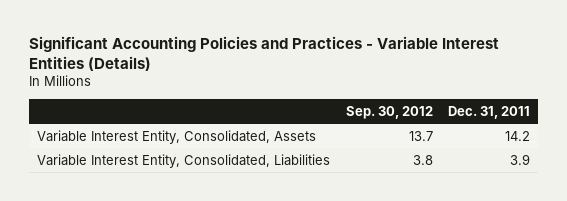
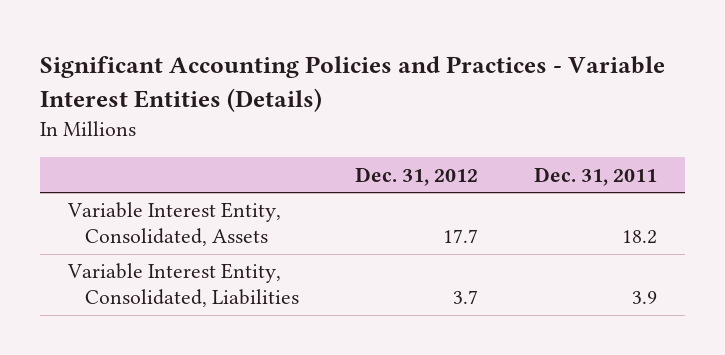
[345,105,433,119] Sep. 30, 2012 -> none
none -> [355,166,479,186] Dec. 31, 2012
[505,130,531,141] 14.2 -> [622,230,658,245] 18.2

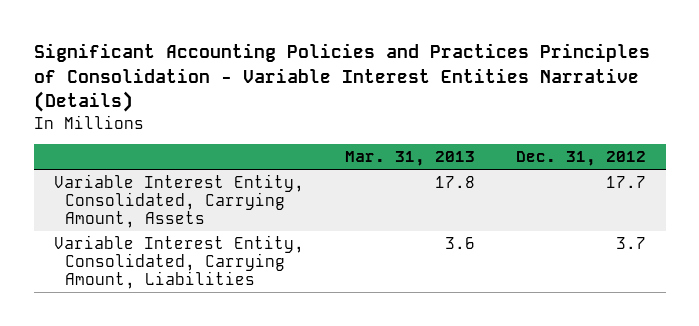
[39,56,665,112] Significant Accounting Policies and Practices - Variable Interest Entities (Details) -> [33,43,650,113] Significant Accounting Policies and Practices Principles of Consolidation - Variable Interest Entities Narrative (Details)
[534,166,658,186] Dec. 31, 2011 -> none
none -> [344,151,475,167] Mar. 31, 2013
[66,202,281,247] Variable Interest Entity, Consolidated, Assets -> [53,173,304,229] Variable Interest Entity, Consolidated, Carrying Amount, Assets
[66,263,299,308] Variable Interest Entity, Consolidated, Liabilities -> [53,234,304,290] Variable Interest Entity, Consolidated, Carrying Amount, Liabilities

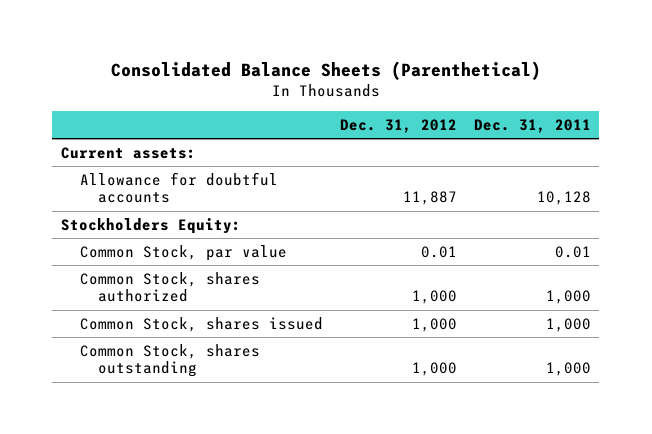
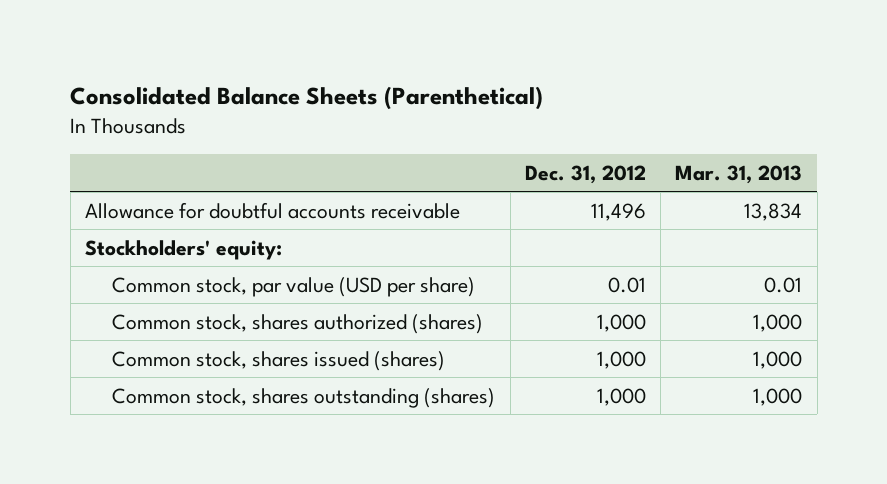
[473,118,591,133] Dec. 31, 2011 -> none
none -> [675,164,803,184] Mar. 31, 2013
[61,146,197,159] Current assets: -> none
[79,171,278,204] Allowance for doubtful accounts -> [84,201,460,219] Allowance for doubtful accounts receivable
[402,191,457,206] 11,887 -> [590,202,646,221] 11,496
[61,217,242,234] Stockholders Equity: -> [84,239,282,260] Stockholders' equity:
[79,244,287,261] Common Stock, par value -> [112,276,476,297] Common stock, par value (USD per share)
[79,271,260,303] Common Stock, shares authorized -> [112,313,484,334] Common stock, shares authorized (shares)
[79,316,323,332] Common Stock, shares issued -> [112,350,446,371] Common stock, shares issued (shares)
[79,343,260,378] Common Stock, shares outstanding -> [112,387,496,408] Common stock, shares outstanding (shares)

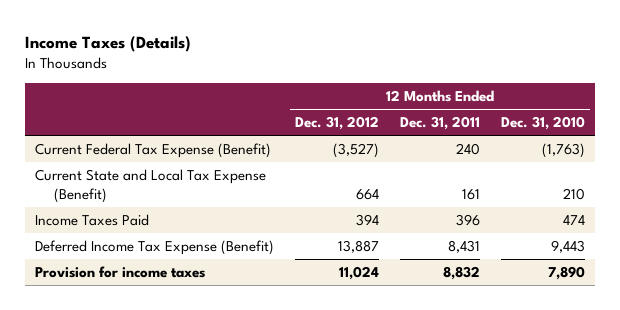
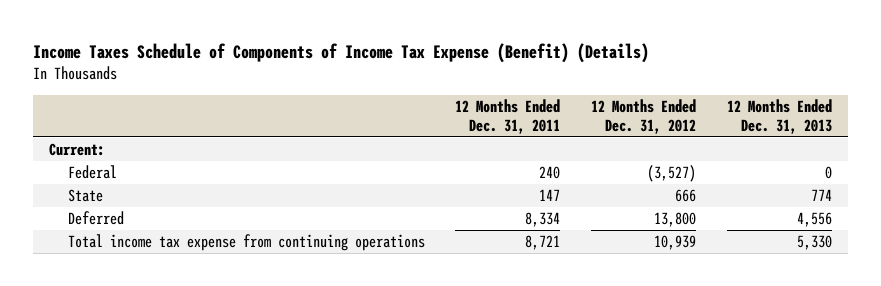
[24,35,191,52] Income Taxes (Details) -> [33,42,650,63] Income Taxes Schedule of Components of Income Tax Expense (Benefit) (Details)
[500,116,585,131] Dec. 31, 2010 -> none
none -> [727,98,833,134] 12 Months Ended Dec. 31, 2013
[35,168,267,203] Current State and Local Tax Expense (Benefit) -> none
[35,213,150,226] Income Taxes Paid -> none
none -> [48,142,105,156] Current:
[35,142,272,158] Current Federal Tax Expense (Benefit) -> [67,164,117,179] Federal
none -> [67,188,103,202] State
[35,239,275,255] Deferred Income Tax Expense (Benefit) -> [67,210,124,225] Deferred
[337,239,379,253] 13,887 -> [654,211,697,227] 13,800
[447,239,480,253] 8,431 -> [525,211,561,227] 8,334
[35,265,206,278] Provision for income taxes -> [67,233,425,251] Total income tax expense from continuing operations
[338,265,379,280] 11,024 -> [654,234,697,250] 10,939
[442,265,480,280] 8,832 -> [525,234,561,250] 8,721

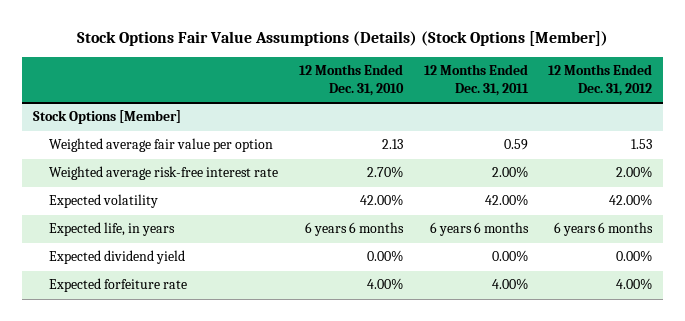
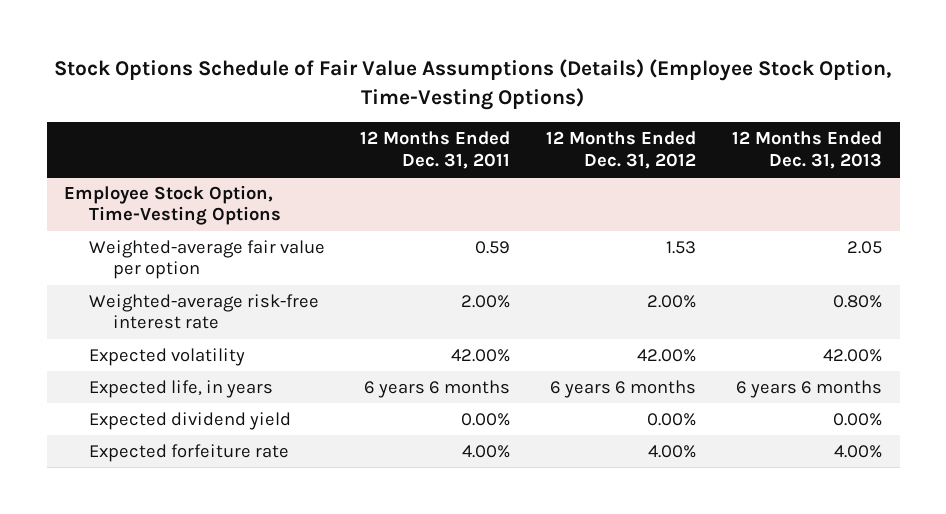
[76,31,608,47] Stock Options Fair Value Assumptions (Details) (Stock Options [Member]) -> [54,59,892,110] Stock Options Schedule of Fair Value Assumptions (Details) (Employee Stock Option, Time-Vesting Options)
[299,64,405,96] 12 Months Ended Dec. 31, 2010 -> none
none -> [731,131,882,169] 12 Months Ended Dec. 31, 2013
[32,110,181,125] Stock Options [Member] -> none
none -> [64,184,281,226] Employee Stock Option, Time-Vesting Options
[49,138,274,153] Weighted average fair value per option -> [88,239,325,280] Weighted-average fair value per option
[49,166,279,181] Weighted average risk-free interest rate -> [88,293,319,330] Weighted-average risk-free interest rate

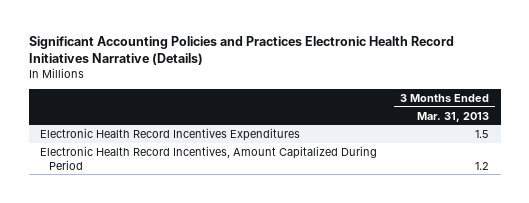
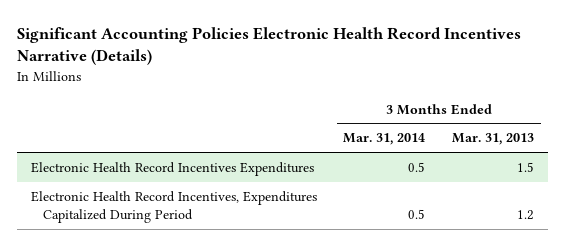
[28,36,454,66] Significant Accounting Policies and Practices Electronic Health Record Initiatives Narrative (Details) -> [17,27,522,66] Significant Accounting Policies Electronic Health Record Incentives Narrative (Details)
none -> [343,133,426,146] Mar. 31, 2014
[40,145,378,170] Electronic Health Record Incentives, Amount Capitalized During Period -> [30,190,317,223] Electronic Health Record Incentives, Expenditures Capitalized During Period

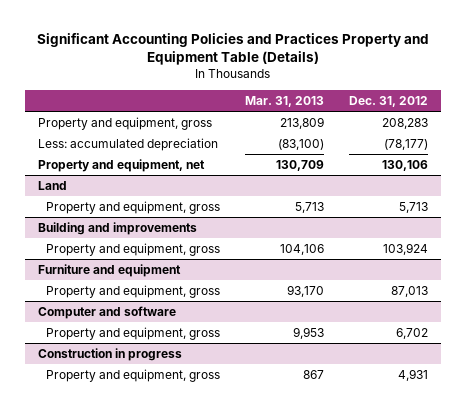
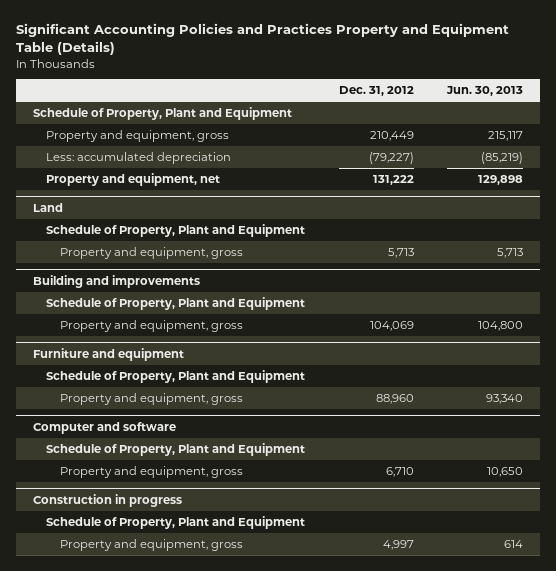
[245,95,325,107] Mar. 31, 2013 -> none
none -> [445,86,523,97] Jun. 30, 2013
none -> [33,107,293,121] Schedule of Property, Plant and Equipment
[382,117,429,129] 208,283 -> [369,131,414,142] 210,449
[384,138,429,150] (78,177) -> [368,152,414,165] (79,227)
[382,159,429,171] 130,106 -> [372,175,414,186] 131,222
none -> [46,224,306,238] Schedule of Property, Plant and Equipment
none -> [46,297,306,311] Schedule of Property, Plant and Equipment
[383,242,429,255] 103,924 -> [369,321,414,332] 104,069
none -> [46,370,306,384] Schedule of Property, Plant and Equipment
[391,285,429,297] 87,013 -> [375,394,414,405] 88,960
none -> [46,443,306,457] Schedule of Property, Plant and Equipment
[396,327,429,339] 6,702 -> [385,467,414,478] 6,710
none -> [46,516,306,530] Schedule of Property, Plant and Equipment
[398,368,429,381] 4,931 -> [382,540,414,551] 4,997

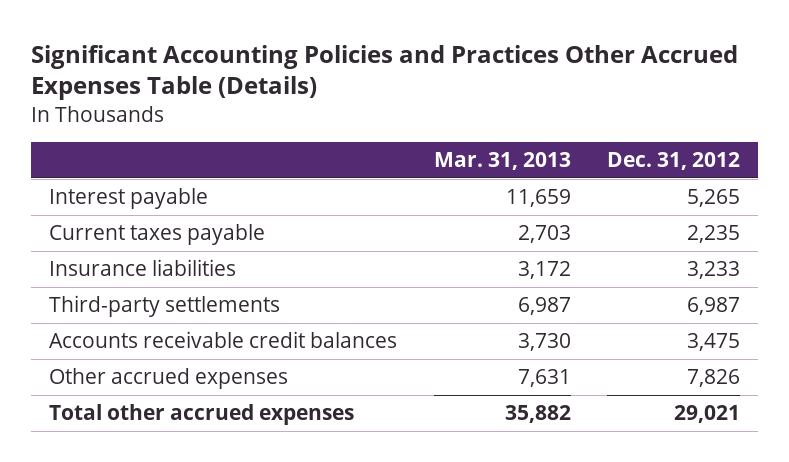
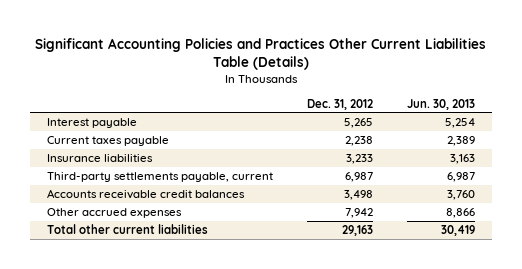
[31,44,739,101] Significant Accounting Policies and Practices Other Accrued Expenses Table (Details) -> [35,37,487,70] Significant Accounting Policies and Practices Other Current Liabilities Table (Details)
[433,152,571,171] Mar. 31, 2013 -> none
none -> [406,98,475,110] Jun. 30, 2013
[686,224,740,243] 2,235 -> [345,136,374,147] 2,238
[49,294,281,317] Third-party settlements -> [47,172,274,183] Third-party settlements payable, current
[686,332,740,351] 3,475 -> [344,190,374,201] 3,498
[686,368,740,387] 7,826 -> [345,208,374,219] 7,942
[49,403,355,425] Total other accrued expenses -> [47,224,209,235] Total other current liabilities
[673,404,740,423] 29,021 -> [342,225,374,237] 29,163

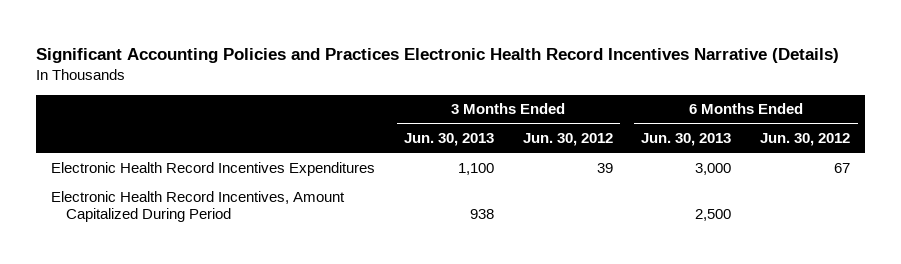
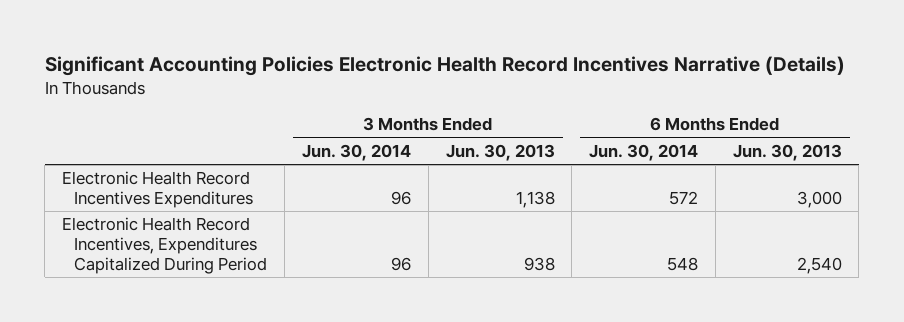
[36,47,840,63] Significant Accounting Policies and Practices Electronic Health Record Incentives Narrative (Details) -> [44,56,845,77] Significant Accounting Policies Electronic Health Record Incentives Narrative (Details)
[522,133,613,147] Jun. 30, 2012 -> none
[760,133,851,147] Jun. 30, 2012 -> none
none -> [301,143,411,161] Jun. 30, 2014
none -> [589,143,699,161] Jun. 30, 2014
[457,162,494,175] 1,100 -> [515,191,555,209] 1,138
[50,190,345,222] Electronic Health Record Incentives, Amount Capitalized During Period -> [62,217,268,274] Electronic Health Record Incentives, Expenditures Capitalized During Period
[695,208,732,221] 2,500 -> [796,256,842,274] 2,540

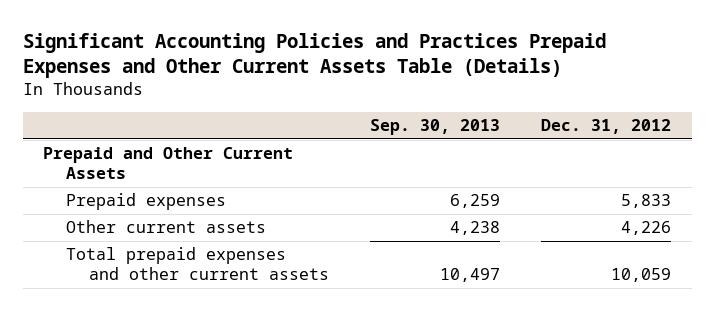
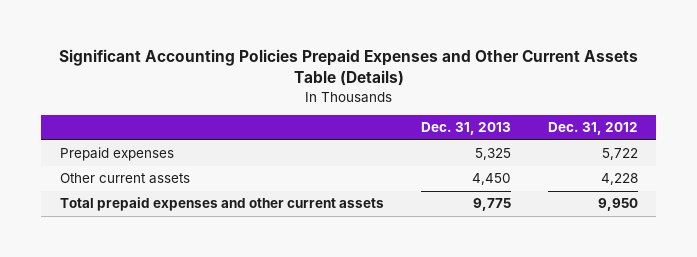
[22,32,606,79] Significant Accounting Policies and Practices Prepaid Expenses and Other Current Assets Table (Details) -> [58,49,638,87] Significant Accounting Policies Prepaid Expenses and Other Current Assets Table (Details)
[369,119,500,136] Sep. 30, 2013 -> none
none -> [420,122,511,136] Dec. 31, 2013
[43,147,294,179] Prepaid and Other Current Assets -> none
[621,194,672,209] 5,833 -> [601,148,638,161] 5,722
[621,221,672,236] 4,226 -> [600,173,638,186] 4,228
[611,267,672,282] 10,059 -> [597,198,638,212] 9,950

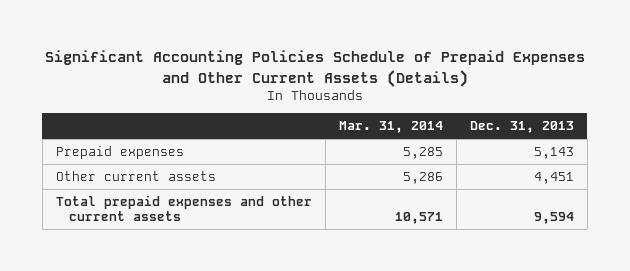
[58,49,638,87] Significant Accounting Policies Prepaid Expenses and Other Current Assets Table (Details) -> [44,50,585,87] Significant Accounting Policies Schedule of Prepaid Expenses and Other Current Assets (Details)
[547,122,638,136] Dec. 31, 2012 -> none
none -> [338,121,443,134] Mar. 31, 2014
[474,148,511,161] 5,325 -> [533,147,574,160] 5,143
[471,173,511,186] 4,450 -> [533,172,574,185] 4,451
[472,198,511,212] 9,775 -> [533,212,574,225] 9,594

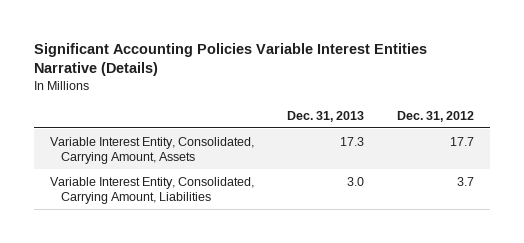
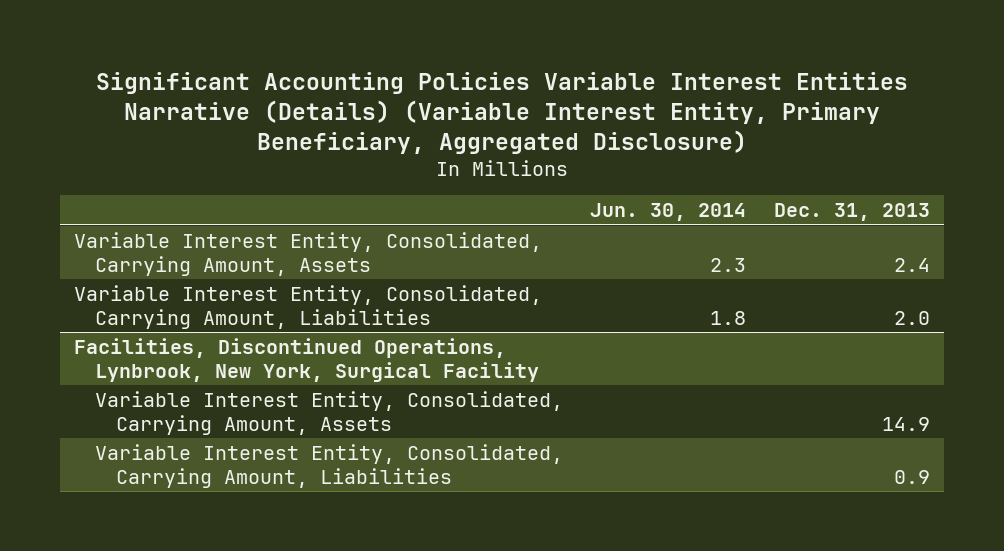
[33,42,427,77] Significant Accounting Policies Variable Interest Entities Narrative (Details) -> [95,71,908,154] Significant Accounting Policies Variable Interest Entities Narrative (Details) (Variable Interest Entity, Primary Beneficiary, Aggregated Disclosure)
[396,110,474,122] Dec. 31, 2012 -> none
none -> [590,203,747,222] Jun. 30, 2014
[339,136,364,146] 17.3 -> [894,257,931,272] 2.4
[346,176,364,186] 3.0 -> [894,310,931,325] 2.0
none -> [73,337,539,382] Facilities, Discontinued Operations, Lynbrook, New York, Surgical Facility
none -> [94,390,563,435] Variable Interest Entity, Consolidated, Carrying Amount, Assets
none -> [94,443,563,488] Variable Interest Entity, Consolidated, Carrying Amount, Liabilities

